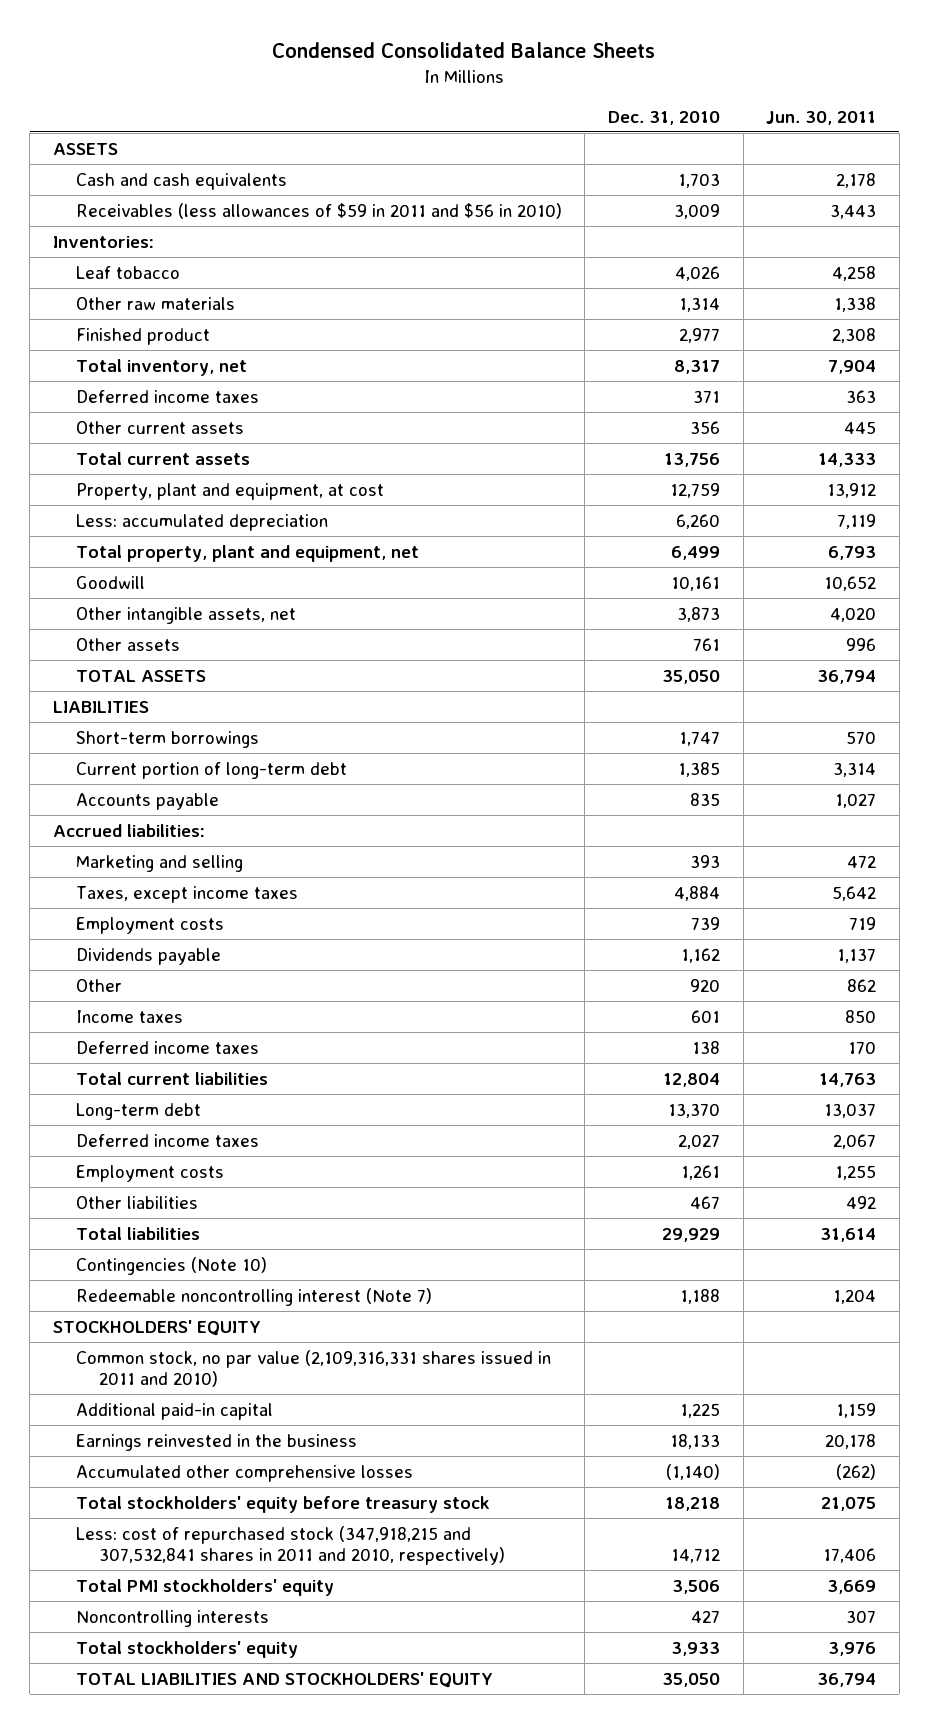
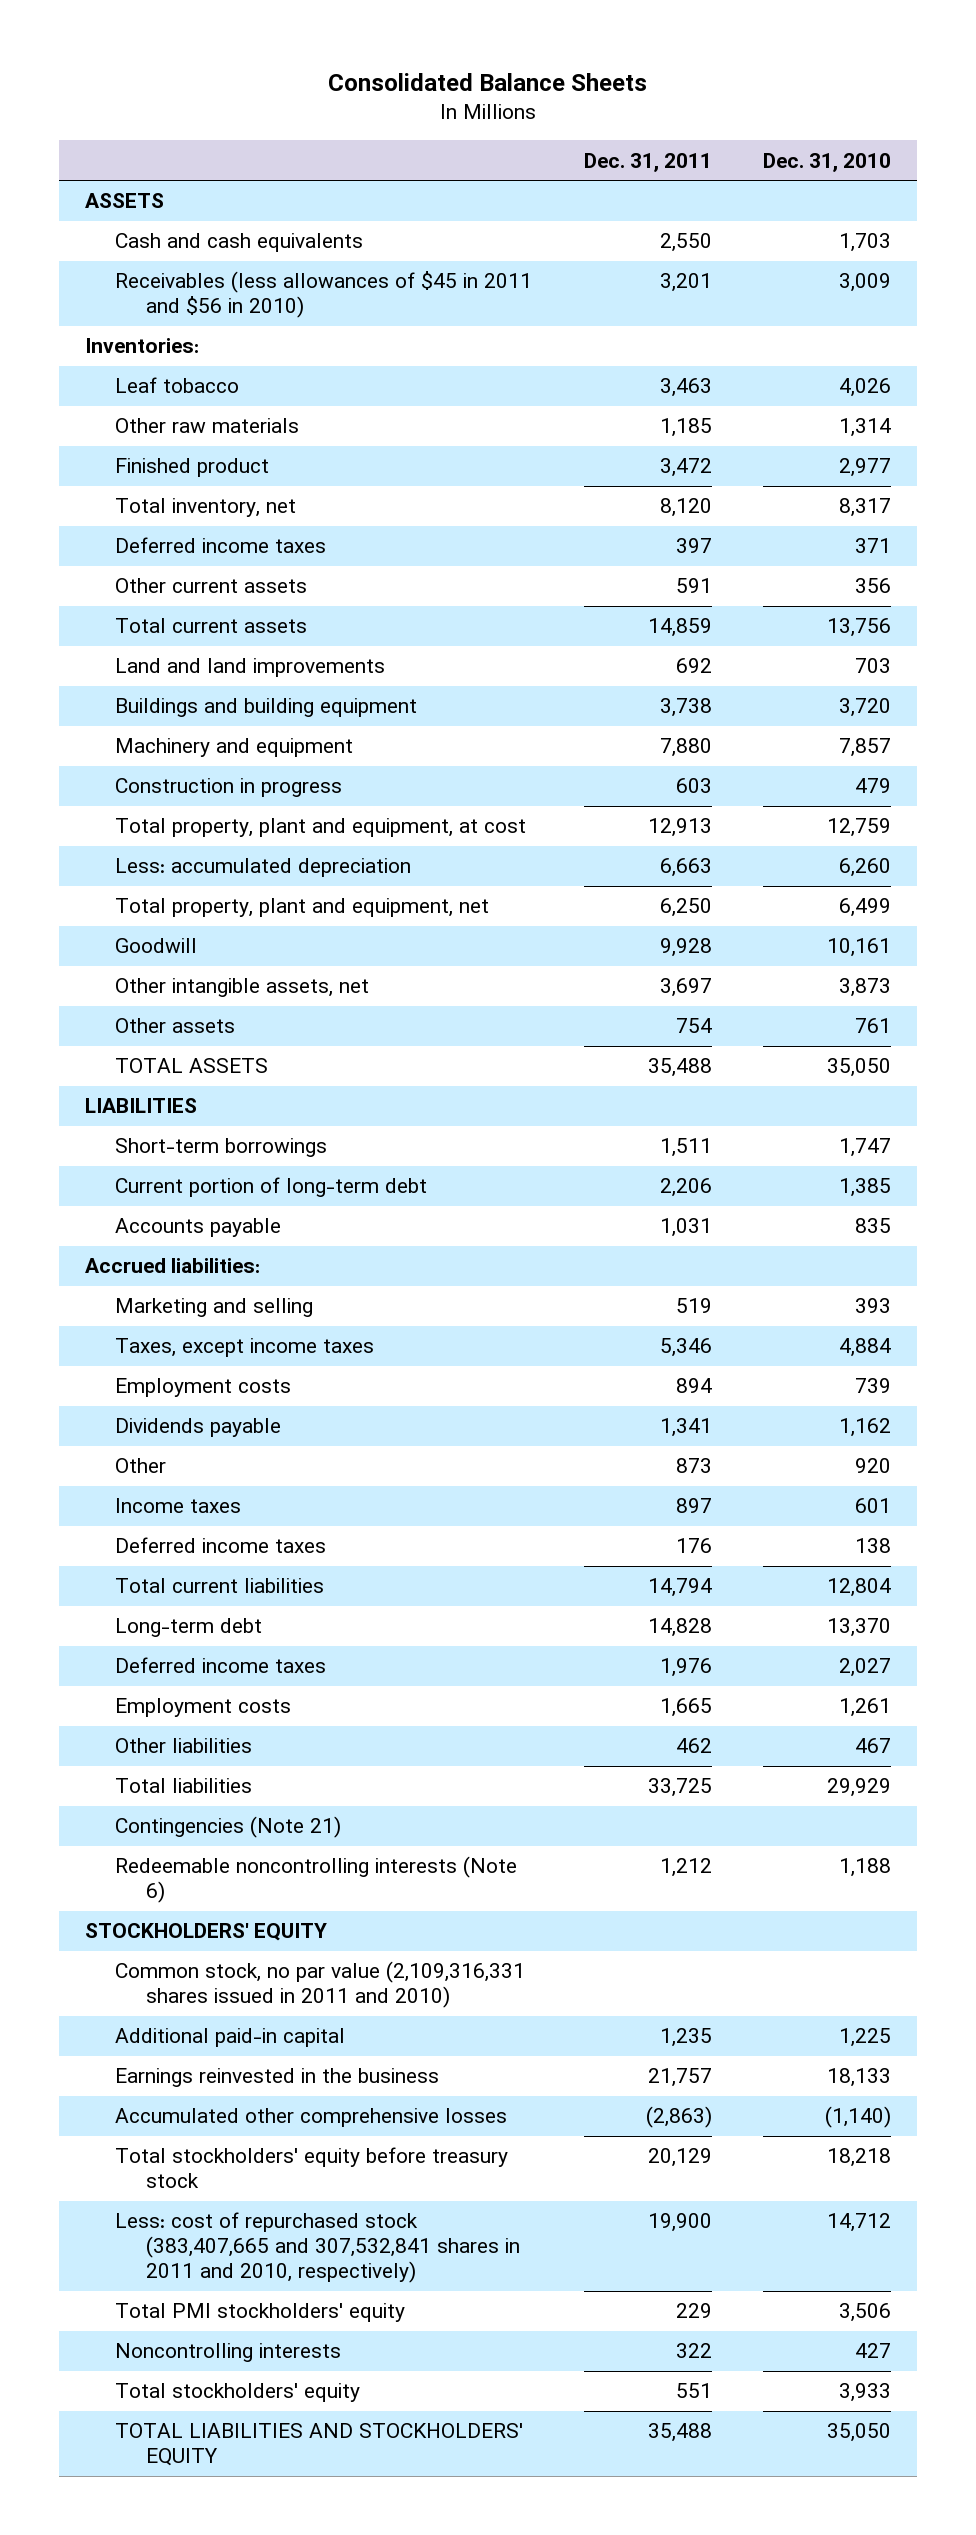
[272,42,656,59] Condensed Consolidated Balance Sheets -> [327,73,647,92] Consolidated Balance Sheets
[766,110,877,125] Jun. 30, 2011 -> none
none -> [583,152,712,172] Dec. 31, 2011
[75,202,562,219] Receivables (less allowances of $59 in 2011 and $56 in 2010) -> [115,271,533,319] Receivables (less allowances of $45 in 2011 and $56 in 2010)
none -> [115,658,386,678] Land and land improvements
none -> [115,698,418,718] Buildings and building equipment
none -> [115,738,354,758] Machinery and equipment
none -> [115,778,343,798] Construction in progress
[75,482,384,500] Property, plant and equipment, at cost -> [115,818,527,838] Total property, plant and equipment, at cost
[75,1256,267,1275] Contingencies (Note 10) -> [115,1816,342,1839] Contingencies (Note 21)
[75,1287,432,1306] Redeemable noncontrolling interest (Note 7) -> [115,1856,518,1904] Redeemable noncontrolling interests (Note 6)
[75,1525,505,1565] Less: cost of repurchased stock (347,918,215 and 307,532,841 shares in 2011 and 2010, respectively) -> [115,2212,521,2284] Less: cost of repurchased stock (383,407,665 and 307,532,841 shares in 2011 and 2010, respectively)

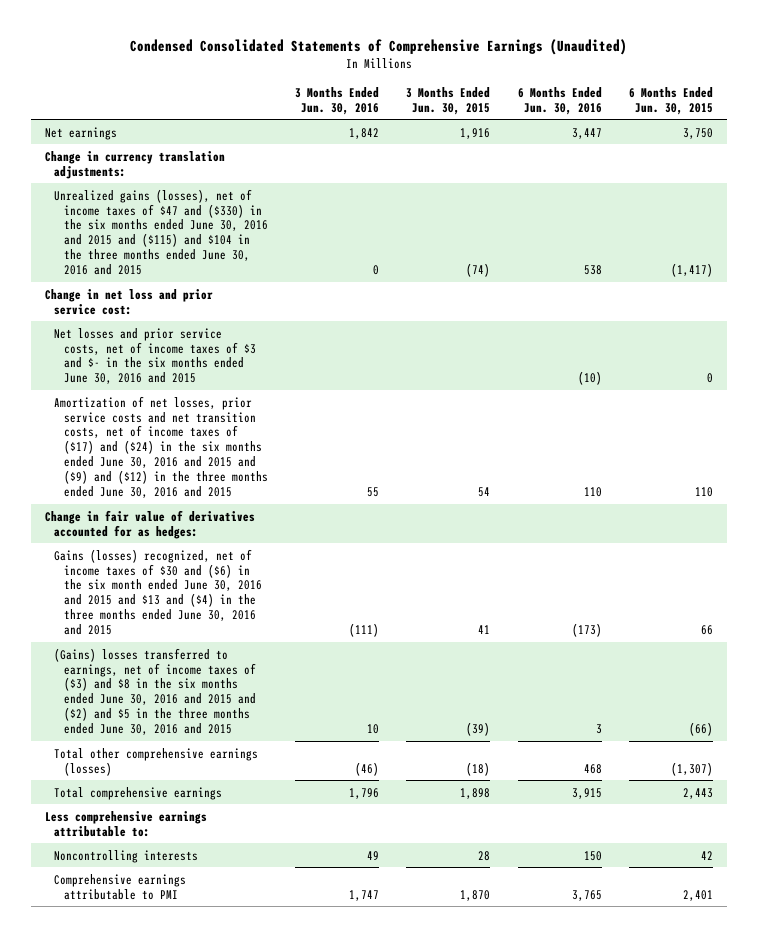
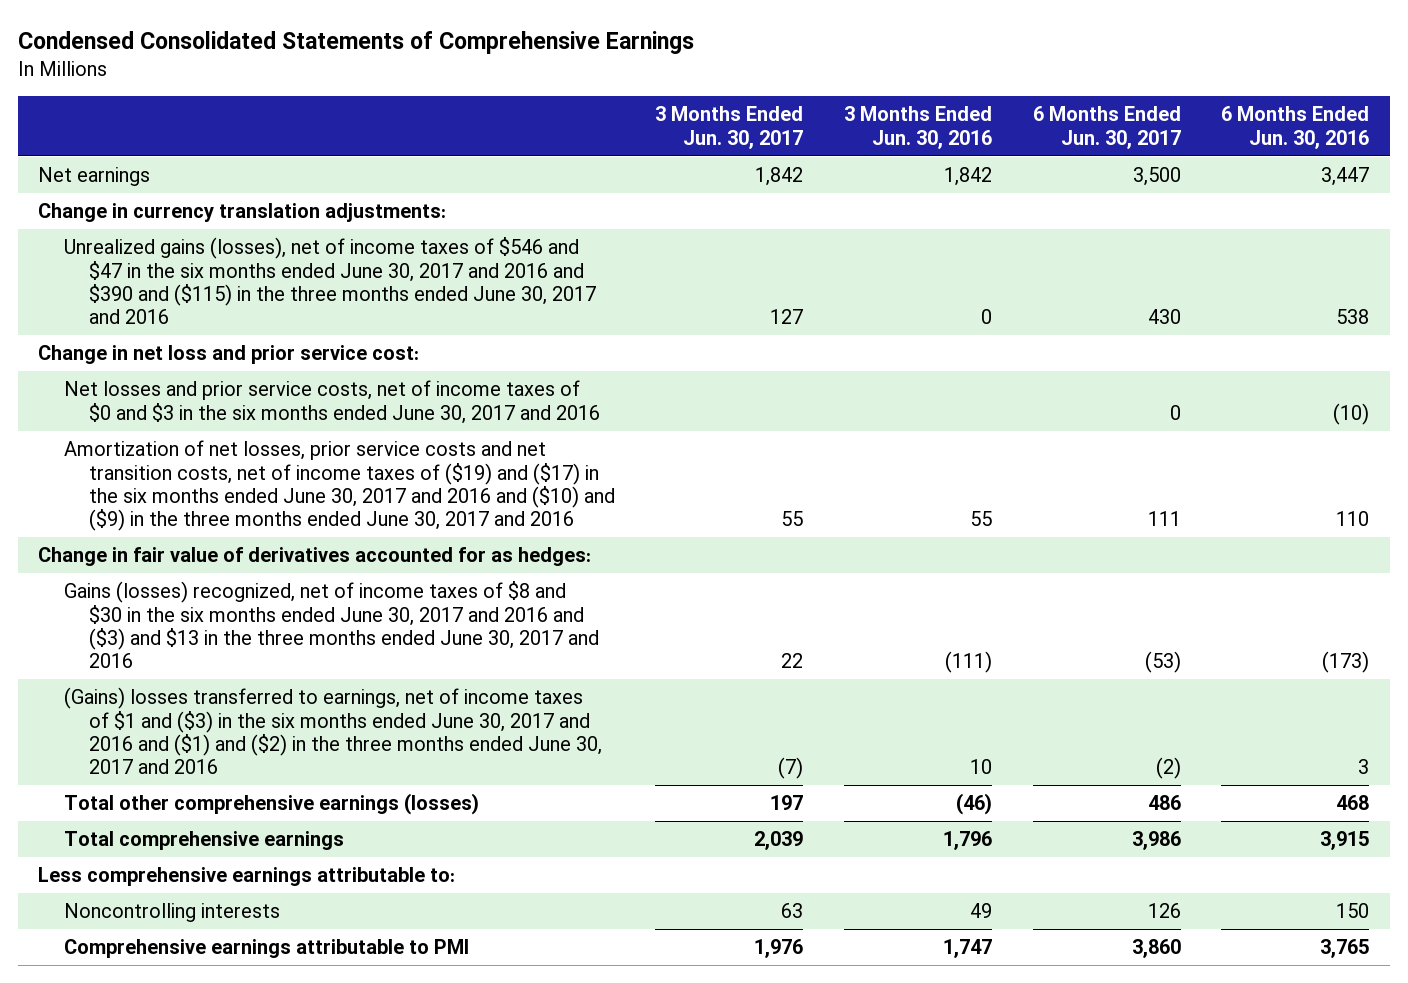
[130,38,628,55] Condensed Consolidated Statements of Comprehensive Earnings (Unaudited) -> [18,31,695,55] Condensed Consolidated Statements of Comprehensive Earnings
[406,86,491,115] 3 Months Ended Jun. 30, 2015 -> none
[629,86,714,115] 6 Months Ended Jun. 30, 2015 -> none
none -> [655,106,804,149] 3 Months Ended Jun. 30, 2017
none -> [1032,106,1181,149] 6 Months Ended Jun. 30, 2017
[54,188,268,276] Unrealized gains (losses), net of income taxes of $47 and ($330) in the six months ended June 30, 2016 and 2015 and ($115) and $104 in the three months ended June 30, 2016 and 2015 -> [63,237,596,325] Unrealized gains (losses), net of income taxes of $546 and $47 in the six months ended June 30, 2017 and 2016 and $390 and ($115) in the three months ended June 30, 2017 and 2016
[54,327,256,385] Net losses and prior service costs, net of income taxes of $3 and $- in the six months ended June 30, 2016 and 2015 -> [63,380,600,424] Net losses and prior service costs, net of income taxes of $0 and $3 in the six months ended June 30, 2017 and 2016
[54,395,268,499] Amortization of net losses, prior service costs and net transition costs, net of income taxes of ($17) and ($24) in the six months ended June 30, 2016 and 2015 and ($9) and ($12) in the three months ended June 30, 2016 and 2015 -> [63,440,615,532] Amortization of net losses, prior service costs and net transition costs, net of income taxes of ($19) and ($17) in the six months ended June 30, 2017 and 2016 and ($10) and ($9) in the three months ended June 30, 2017 and 2016
[54,548,262,636] Gains (losses) recognized, net of income taxes of $30 and ($6) in the six month ended June 30, 2016 and 2015 and $13 and ($4) in the three months ended June 30, 2016 and 2015 -> [63,581,599,669] Gains (losses) recognized, net of income taxes of $8 and $30 in the six months ended June 30, 2017 and 2016 and ($3) and $13 in the three months ended June 30, 2017 and 2016
[54,647,256,736] (Gains) losses transferred to earnings, net of income taxes of ($3) and $8 in the six months ended June 30, 2016 and 2015 and ($2) and $5 in the three months ended June 30, 2016 and 2015 -> [63,687,602,775] (Gains) losses transferred to earnings, net of income taxes of $1 and ($3) in the six months ended June 30, 2017 and 2016 and ($1) and ($2) in the three months ended June 30, 2017 and 2016

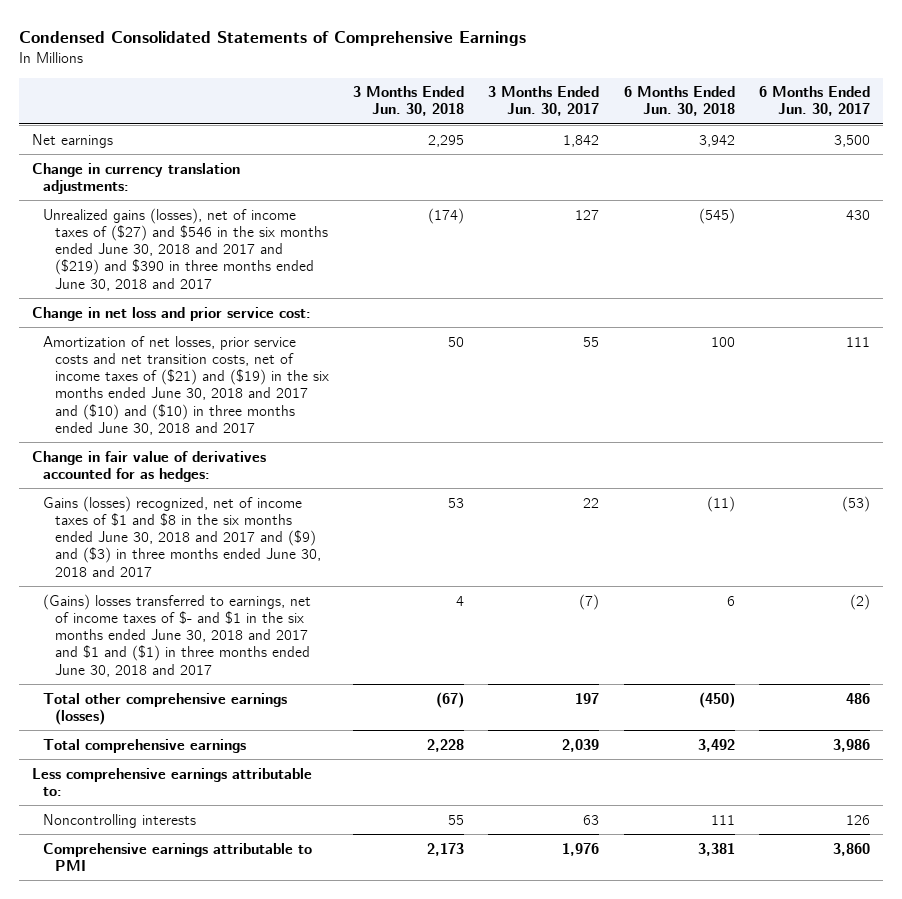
[844,106,993,149] 3 Months Ended Jun. 30, 2016 -> none
[1221,106,1370,149] 6 Months Ended Jun. 30, 2016 -> none
none -> [353,86,465,117] 3 Months Ended Jun. 30, 2018
none -> [623,86,735,117] 6 Months Ended Jun. 30, 2018
[63,237,596,325] Unrealized gains (losses), net of income taxes of $546 and $47 in the six months ended June 30, 2017 and 2016 and $390 and ($115) in the three months ended June 30, 2017 and 2016 -> [43,207,328,291] Unrealized gains (losses), net of income taxes of ($27) and $546 in the six months ended June 30, 2018 and 2017 and ($219) and $390 in three months ended June 30, 2018 and 2017
[63,380,600,424] Net losses and prior service costs, net of income taxes of $0 and $3 in the six months ended June 30, 2017 and 2016 -> none
[63,440,615,532] Amortization of net losses, prior service costs and net transition costs, net of income taxes of ($19) and ($17) in the six months ended June 30, 2017 and 2016 and ($10) and ($9) in the three months ended June 30, 2017 and 2016 -> [43,335,329,435] Amortization of net losses, prior service costs and net transition costs, net of income taxes of ($21) and ($19) in the six months ended June 30, 2018 and 2017 and ($10) and ($10) in three months ended June 30, 2018 and 2017
[63,581,599,669] Gains (losses) recognized, net of income taxes of $8 and $30 in the six months ended June 30, 2017 and 2016 and ($3) and $13 in the three months ended June 30, 2017 and 2016 -> [43,495,321,577] Gains (losses) recognized, net of income taxes of $1 and $8 in the six months ended June 30, 2018 and 2017 and ($9) and ($3) in three months ended June 30, 2018 and 2017
[63,687,602,775] (Gains) losses transferred to earnings, net of income taxes of $1 and ($3) in the six months ended June 30, 2017 and 2016 and ($1) and ($2) in the three months ended June 30, 2017 and 2016 -> [43,593,312,677] (Gains) losses transferred to earnings, net of income taxes of $- and $1 in the six months ended June 30, 2018 and 2017 and $1 and ($1) in three months ended June 30, 2018 and 2017

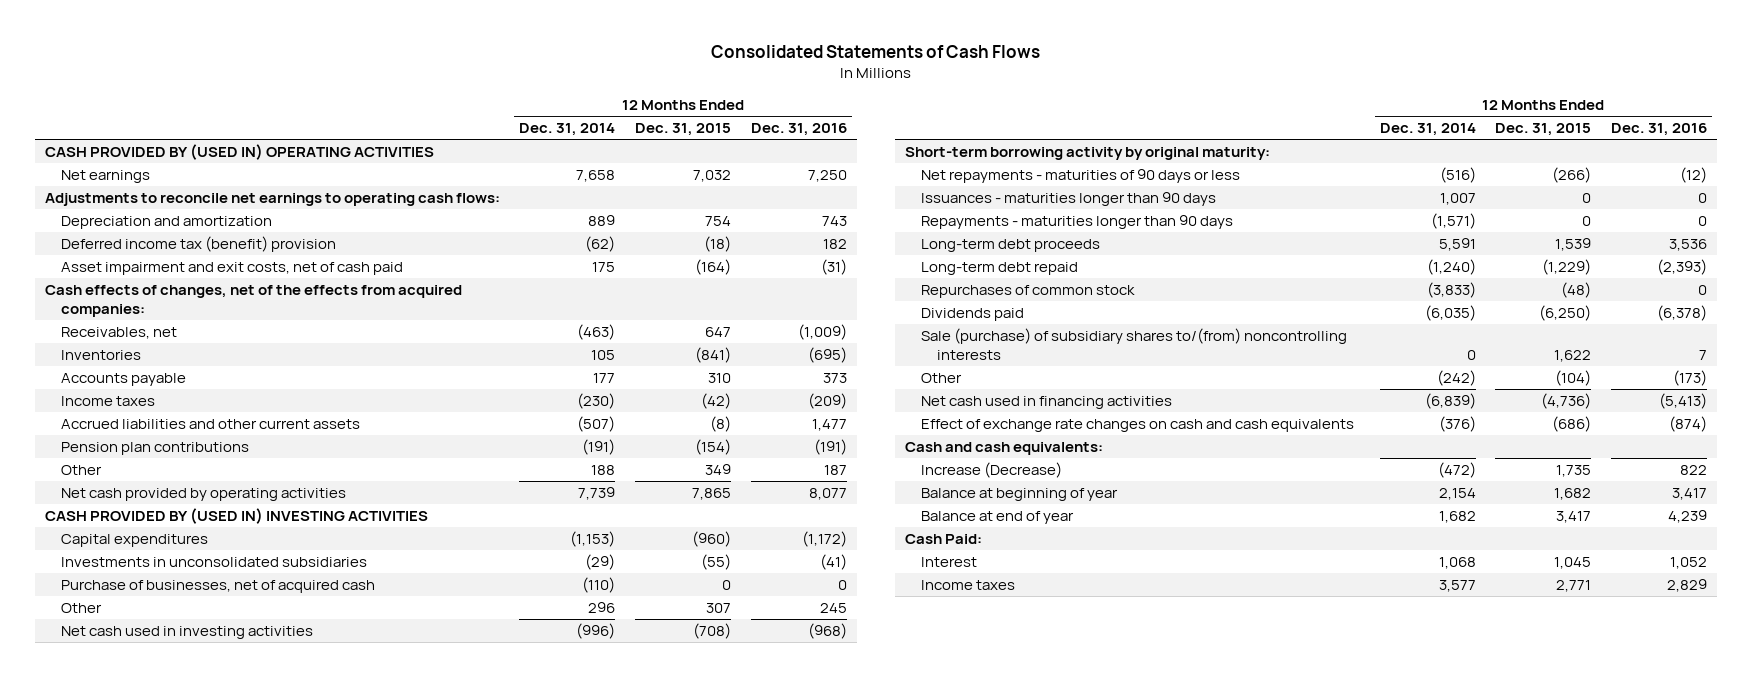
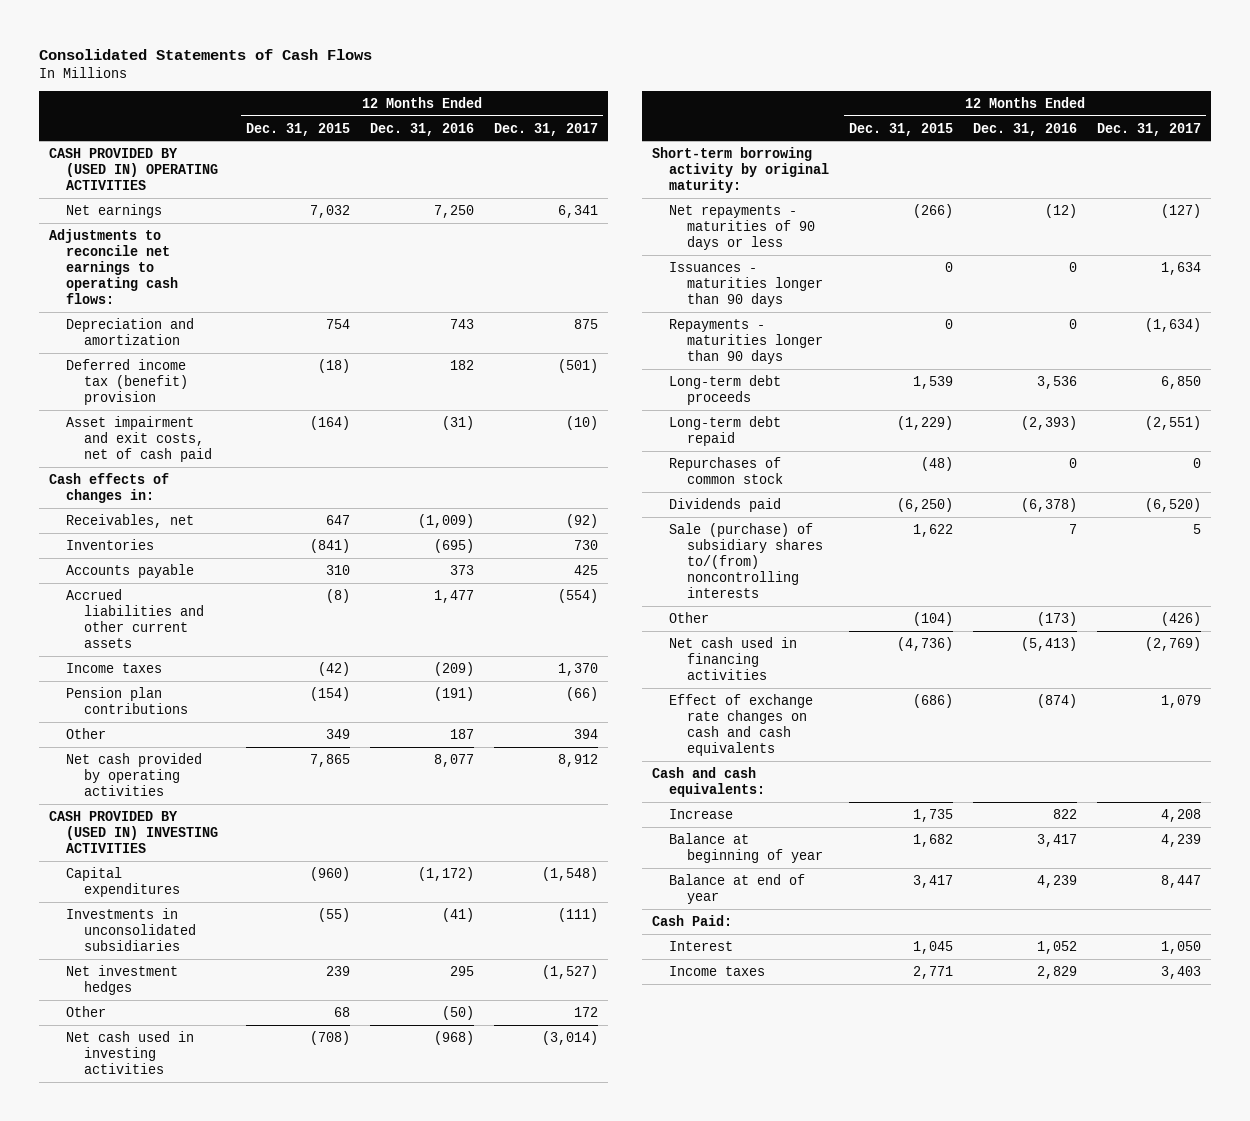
[519,123,616,137] Dec. 31, 2014 -> none
none -> [494,122,599,136] Dec. 31, 2017
[44,285,462,318] Cash effects of changes, net of the effects from acquired companies: -> [48,472,169,503] Cash effects of changes in:
[60,396,155,407] Income taxes -> [66,662,163,673] Income taxes
[60,580,375,594] Purchase of businesses, net of acquired cash -> none
none -> [66,964,179,995] Net investment hedges
[706,603,732,614] 307 -> [334,1006,351,1017] 68
[820,603,848,614] 245 -> [442,1005,475,1020] (50)
[920,462,1062,479] Increase (Decrease) -> [669,808,734,819] Increase

